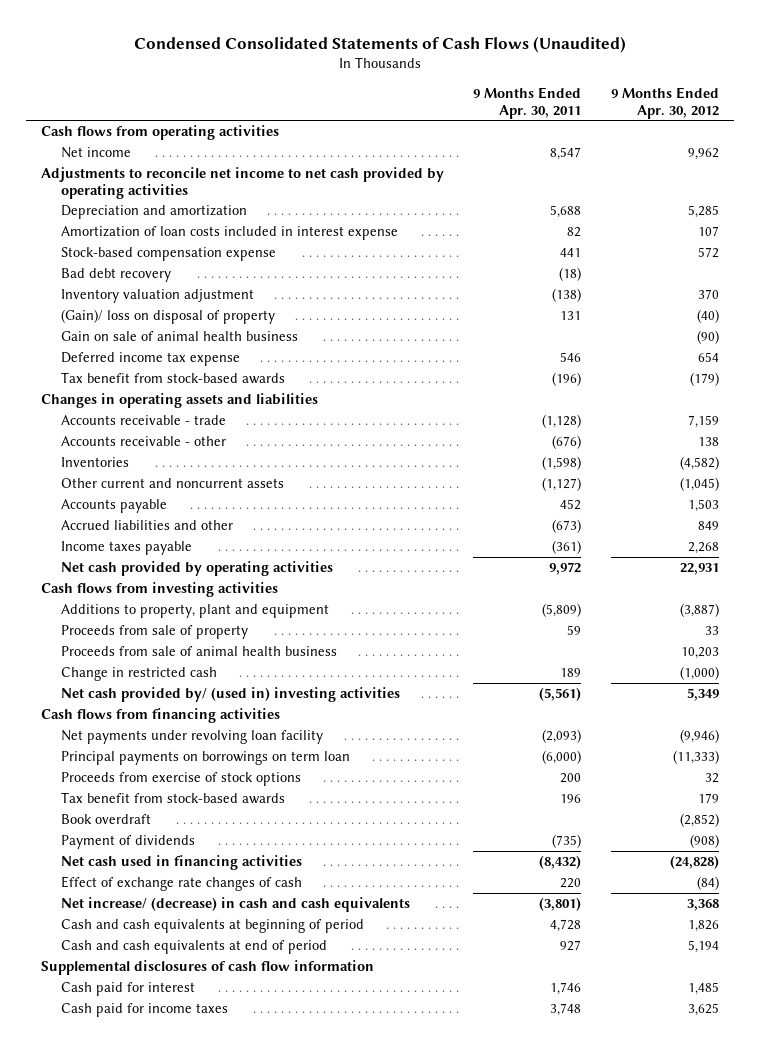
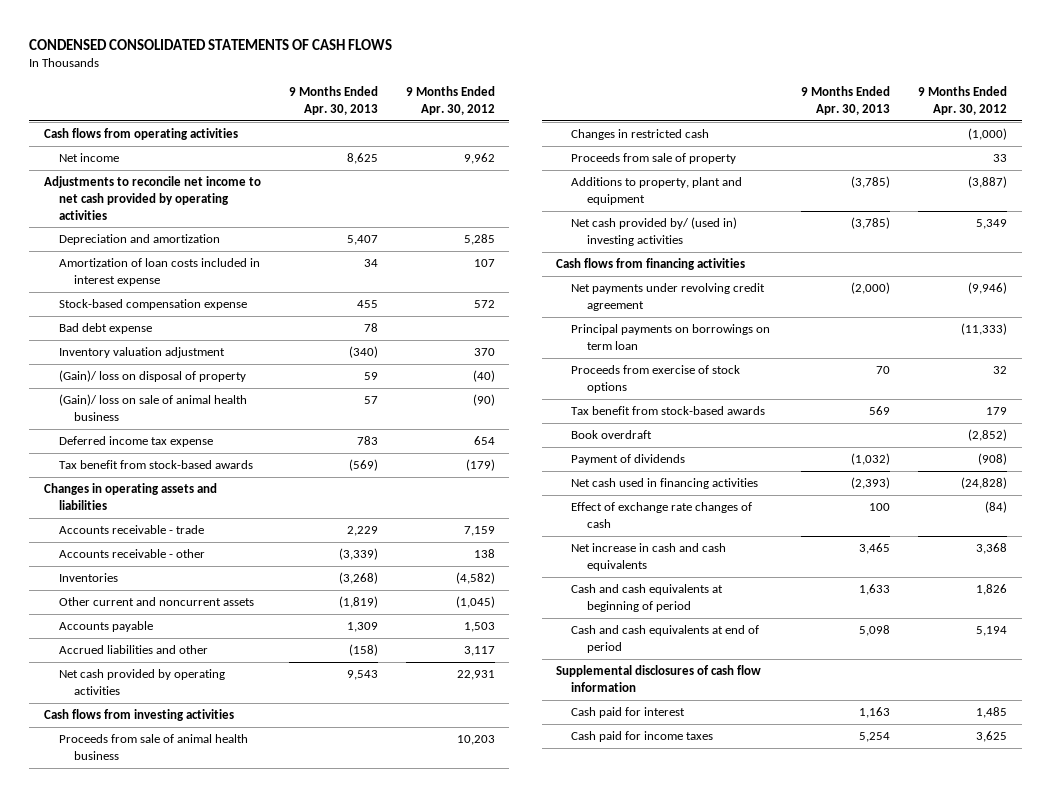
[133,35,626,53] Condensed Consolidated Statements of Cash Flows (Unaudited) -> [29,38,393,50] CONDENSED CONSOLIDATED STATEMENTS OF CASH FLOWS
[473,86,582,119] 9 Months Ended Apr. 30, 2011 -> none
none -> [288,86,378,115] 9 Months Ended Apr. 30, 2013
[60,268,171,283] Bad debt recovery -> [58,323,152,335] Bad debt expense
[60,331,298,342] Gain on sale of animal health business -> [58,394,247,421] (Gain)/ loss on sale of animal health business
[60,541,192,556] Income taxes payable -> none
[698,521,720,531] 849 -> [464,646,496,657] 3,117
[60,667,217,682] Change in restricted cash -> [571,129,710,141] Changes in restricted cash
[60,625,248,640] Proceeds from sale of property -> [571,153,737,165] Proceeds from sale of property
[60,604,329,619] Additions to property, plant and equipment -> [571,177,743,205] Additions to property, plant and equipment
[60,730,323,745] Net payments under revolving loan facility -> [571,283,766,311] Net payments under revolving credit agreement
[60,897,410,913] Net increase/ (decrease) in cash and cash equivalents -> [571,543,727,571] Net increase in cash and cash equivalents

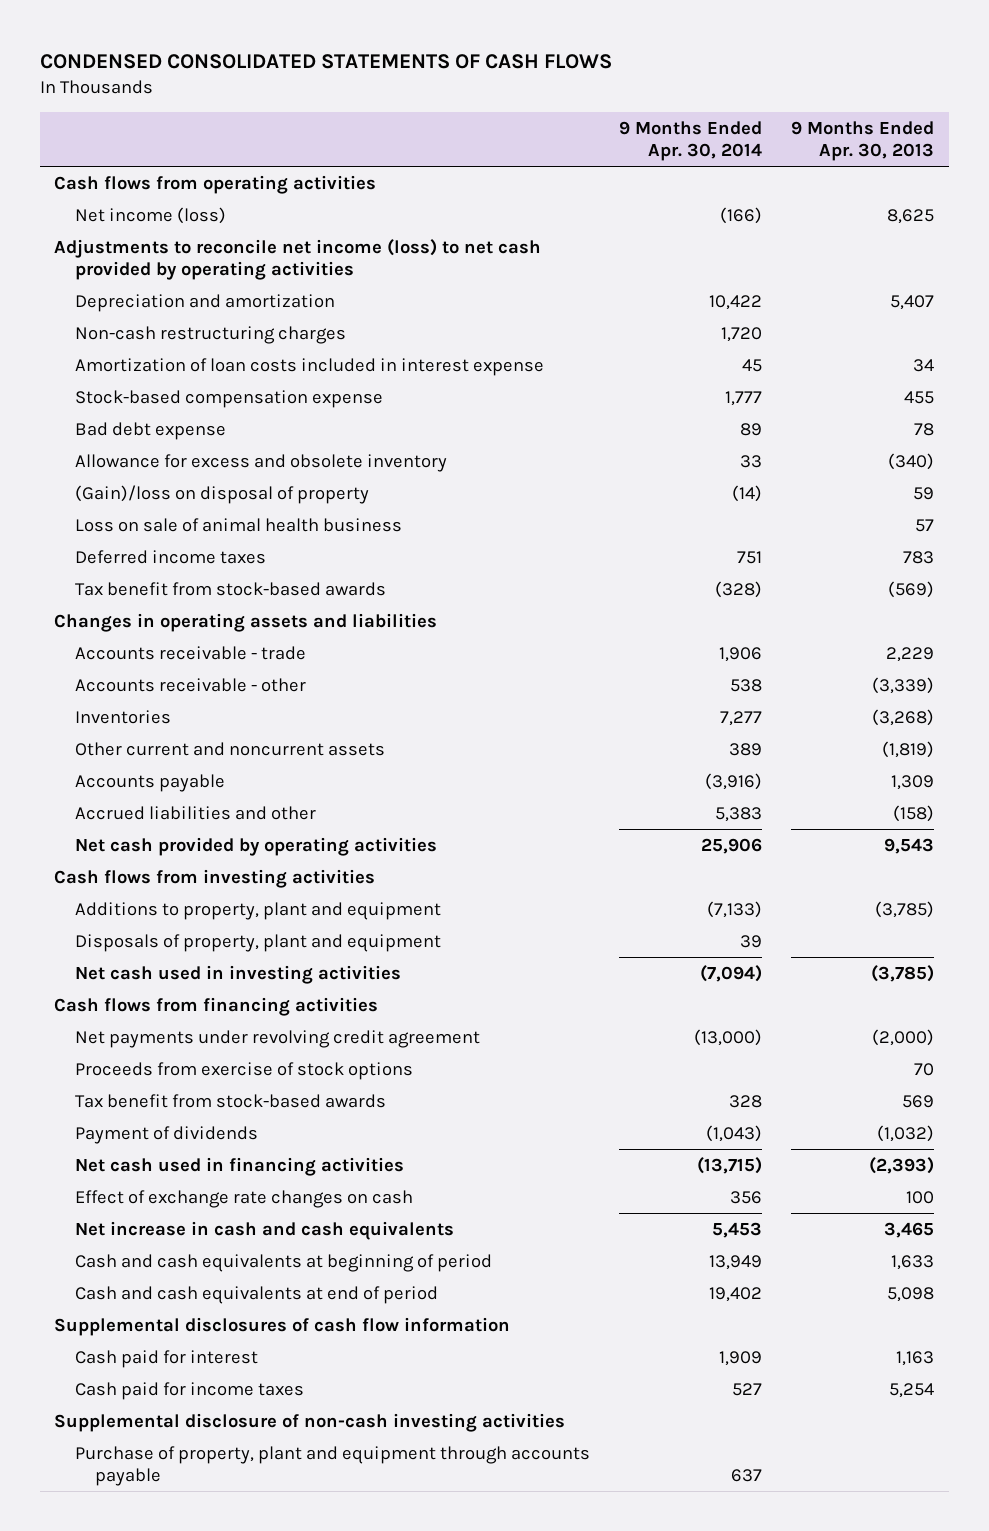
[406,86,496,115] 9 Months Ended Apr. 30, 2012 -> none
none -> [619,120,763,162] 9 Months Ended Apr. 30, 2014
[58,153,119,163] Net income -> [74,206,226,224] Net income (loss)
[43,176,261,220] Adjustments to reconcile net income to net cash provided by operating activities -> [54,238,542,281] Adjustments to reconcile net income (loss) to net cash provided by operating activities
none -> [74,325,346,344] Non-cash restructuring charges
[58,347,225,359] Inventory valuation adjustment -> [74,453,447,472] Allowance for excess and obsolete inventory
[58,370,246,383] (Gain)/ loss on disposal of property -> [74,484,369,504] (Gain)/loss on disposal of property
[58,394,247,421] (Gain)/ loss on sale of animal health business -> [74,517,402,532] Loss on sale of animal health business
[58,436,213,448] Deferred income tax expense -> [74,549,266,564] Deferred income taxes
[58,734,248,760] Proceeds from sale of animal health business -> none
[571,129,710,141] Changes in restricted cash -> none
[571,153,737,165] Proceeds from sale of property -> none
none -> [74,933,441,952] Disposals of property, plant and equipment
[571,217,738,246] Net cash provided by/ (used in) investing activities -> [74,964,401,984] Net cash used in investing activities
[571,324,771,350] Principal payments on borrowings on term loan -> none
[571,430,653,440] Book overdraft -> none
[571,502,753,528] Effect of exchange rate changes of cash -> [74,1189,413,1208] Effect of exchange rate changes on cash
none -> [54,1412,566,1432] Supplemental disclosure of non-cash investing activities
none -> [74,1445,590,1487] Purchase of property, plant and equipment through accounts payable

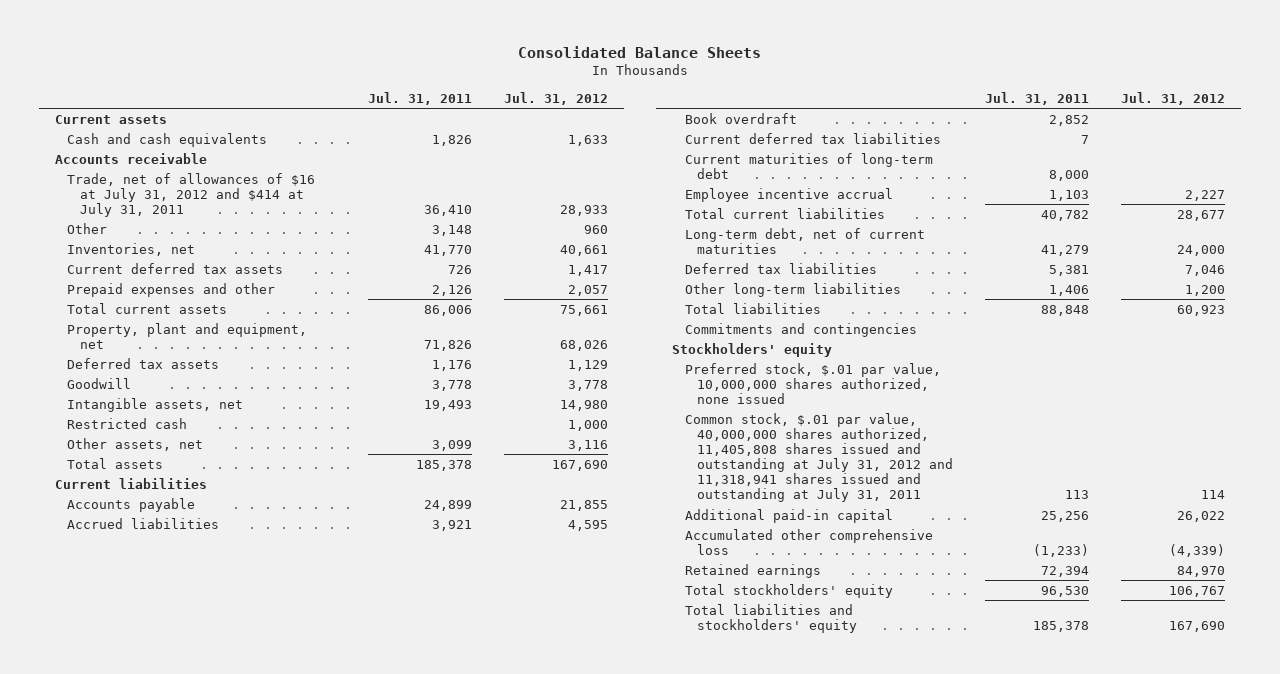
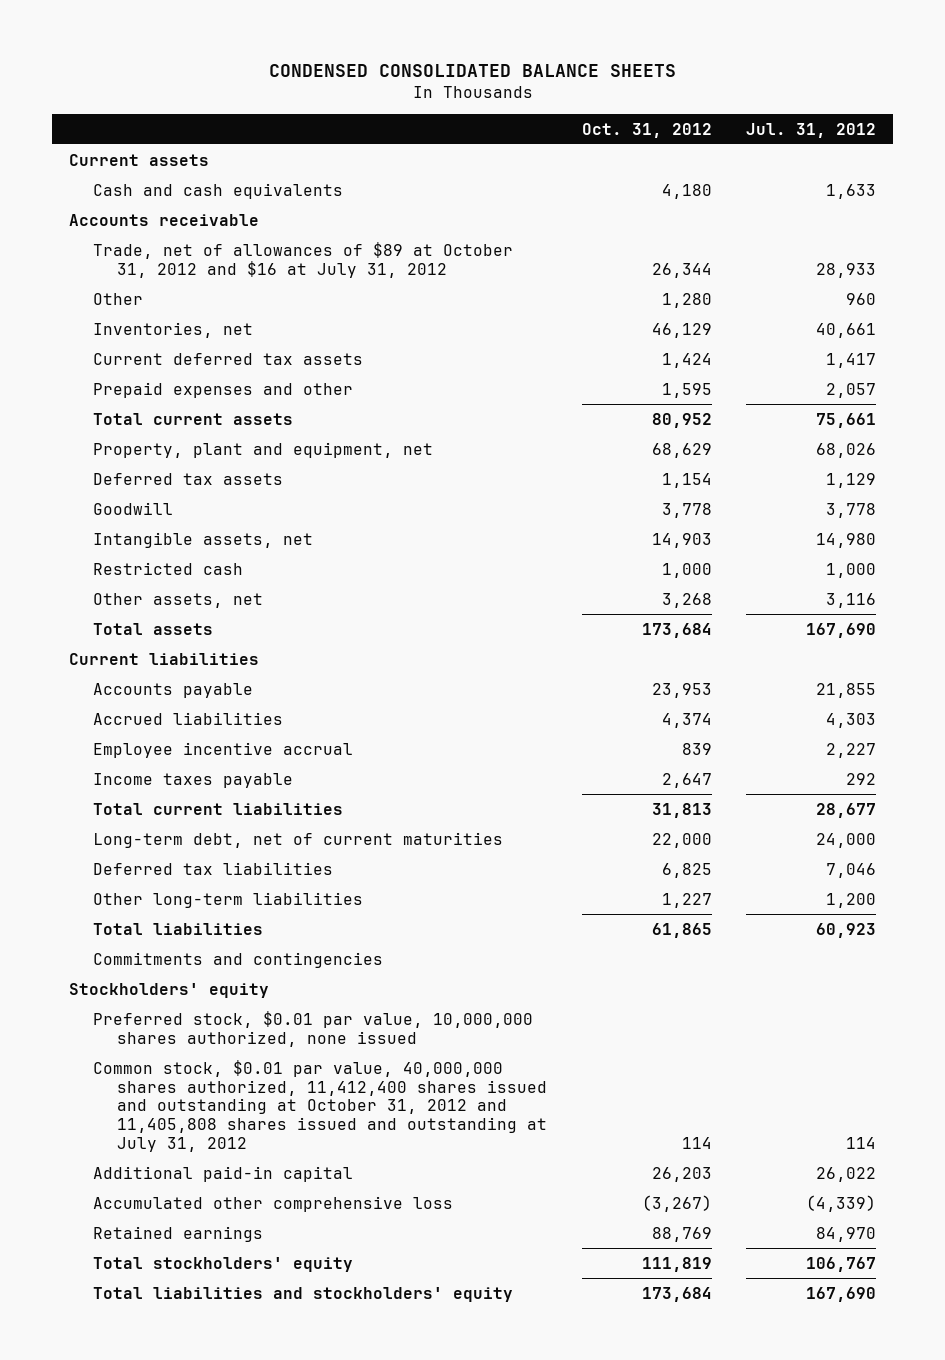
[518,46,762,59] Consolidated Balance Sheets -> [268,63,676,77] CONDENSED CONSOLIDATED BALANCE SHEETS
[368,91,473,105] Jul. 31, 2011 -> none
none -> [581,122,712,138] Oct. 31, 2012
[67,172,316,217] Trade, net of allowances of $16 at July 31, 2012 and $414 at July 31, 2011 -> [93,241,514,278] Trade, net of allowances of $89 at October 31, 2012 and $16 at July 31, 2012
[684,112,797,124] Book overdraft -> none
[684,132,941,144] Current deferred tax liabilities -> none
[684,152,933,179] Current maturities of long-term debt -> none
[568,519,609,531] 4,595 -> [825,712,876,728] 4,303
none -> [93,772,294,788] Income taxes payable
[684,362,941,404] Preferred stock, $.01 par value, 10,000,000 shares authorized, none issued -> [93,1010,534,1047] Preferred stock, $0.01 par value, 10,000,000 shares authorized, none issued
[684,412,954,503] Common stock, $.01 par value, 40,000,000 shares authorized, 11,405,808 shares issued and outstanding at July 31, 2012 and 11,318,941 shares issued and outstanding at July 31, 2011 -> [93,1059,548,1153] Common stock, $0.01 par value, 40,000,000 shares authorized, 11,412,400 shares issued and outstanding at October 31, 2012 and 11,405,808 shares issued and outstanding at July 31, 2012

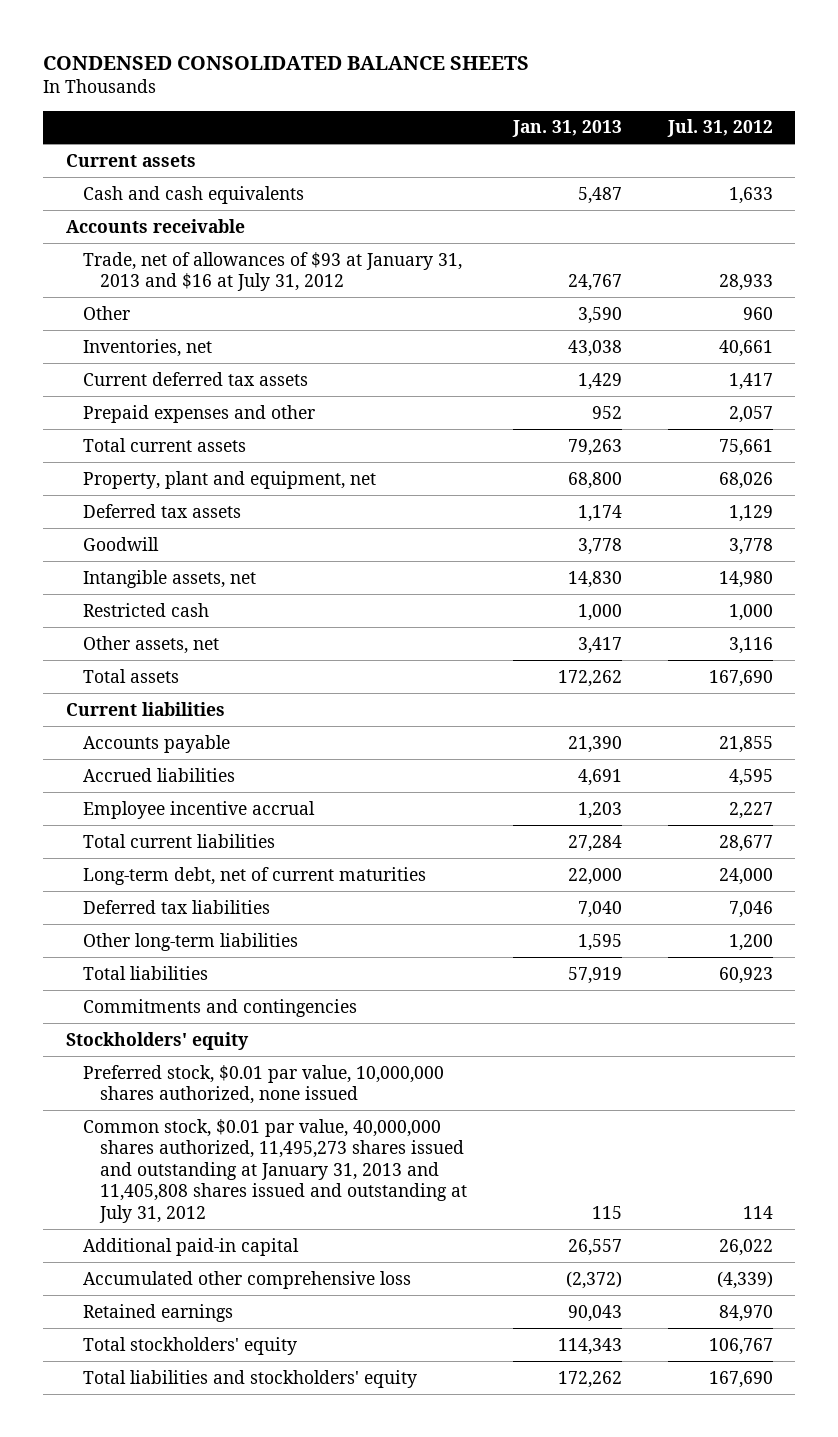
[581,122,712,138] Oct. 31, 2012 -> none
none -> [511,120,622,138] Jan. 31, 2013
[93,241,514,278] Trade, net of allowances of $89 at October 31, 2012 and $16 at July 31, 2012 -> [82,251,462,292] Trade, net of allowances of $93 at January 31, 2013 and $16 at July 31, 2012
[825,712,876,728] 4,303 -> [728,768,773,786] 4,595
[93,772,294,788] Income taxes payable -> none
[93,1059,548,1153] Common stock, $0.01 par value, 40,000,000 shares authorized, 11,412,400 shares issued and outstanding at October 31, 2012 and 11,405,808 shares issued and outstanding at July 31, 2012 -> [82,1118,468,1223] Common stock, $0.01 par value, 40,000,000 shares authorized, 11,495,273 shares issued and outstanding at January 31, 2013 and 11,405,808 shares issued and outstanding at July 31, 2012

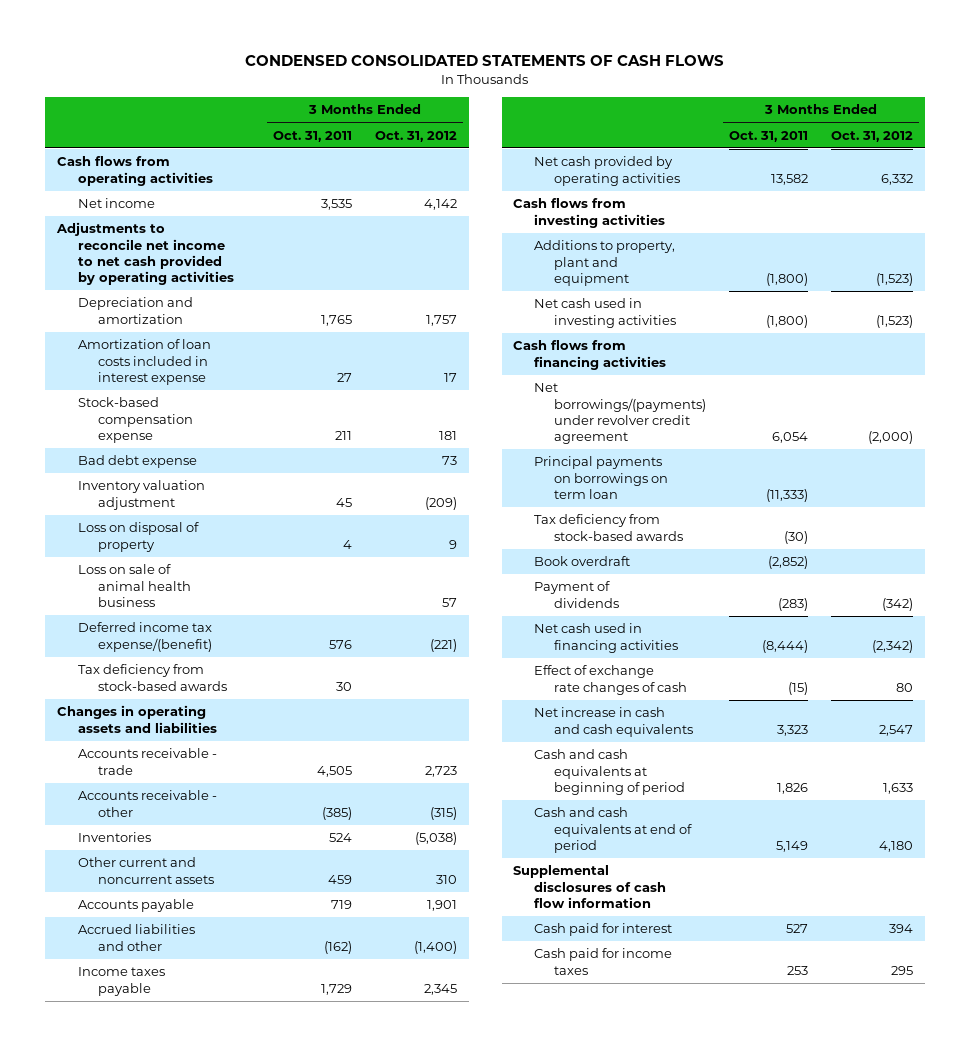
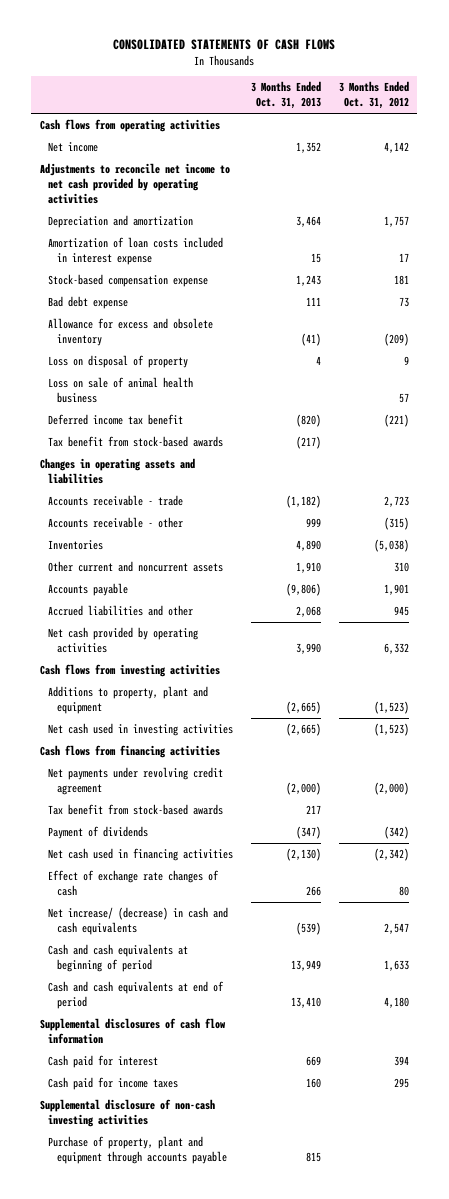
[245,54,725,66] CONDENSED CONSOLIDATED STATEMENTS OF CASH FLOWS -> [113,39,336,51] CONSOLIDATED STATEMENTS OF CASH FLOWS
[273,130,353,142] Oct. 31, 2011 -> none
none -> [251,81,322,110] 3 Months Ended Oct. 31, 2013
[77,480,205,510] Inventory valuation adjustment -> none
none -> [48,318,214,346] Allowance for excess and obsolete inventory
[77,622,213,652] Deferred income tax expense/(benefit) -> [48,414,184,426] Deferred income tax benefit
[77,664,228,691] Tax deficiency from stock-based awards -> [48,436,224,448] Tax benefit from stock-based awards
[77,967,165,996] Income taxes payable -> none
[414,940,458,954] (1,400) -> [393,606,409,617] 945
[533,456,669,499] Principal payments on borrowings on term loan -> none
[533,556,630,567] Book overdraft -> none
[533,383,707,445] Net borrowings/(payments) under revolver credit agreement -> [48,767,224,795] Net payments under revolving credit agreement
[533,514,684,541] Tax deficiency from stock-based awards -> [48,804,224,816] Tax benefit from stock-based awards
[533,707,694,737] Net increase in cash and cash equivalents -> [48,907,229,935] Net increase/ (decrease) in cash and cash equivalents
none -> [40,1099,216,1127] Supplemental disclosure of non-cash investing activities
none -> [48,1136,227,1164] Purchase of property, plant and equipment through accounts payable

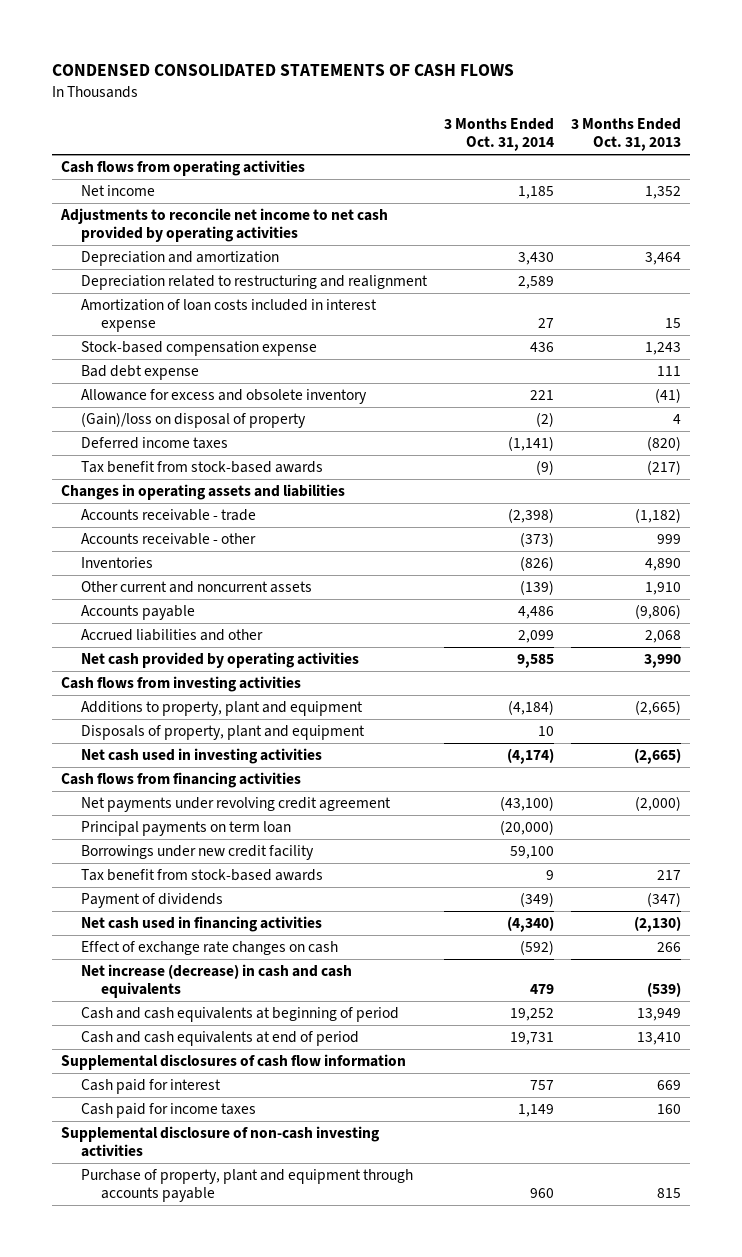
[113,39,336,51] CONSOLIDATED STATEMENTS OF CASH FLOWS -> [51,63,514,76] CONDENSED CONSOLIDATED STATEMENTS OF CASH FLOWS
[338,81,409,110] 3 Months Ended Oct. 31, 2012 -> none
none -> [443,118,554,152] 3 Months Ended Oct. 31, 2014
none -> [80,275,428,291] Depreciation related to restructuring and realignment
[48,377,194,403] Loss on sale of animal health business -> none
[48,355,189,369] Loss on disposal of property -> [80,412,306,429] (Gain)/loss on disposal of property
[48,414,184,426] Deferred income tax benefit -> [80,437,228,450] Deferred income taxes
none -> [80,725,365,741] Disposals of property, plant and equipment
none -> [80,821,291,837] Principal payments on term loan
none -> [80,845,314,861] Borrowings under new credit facility
[48,870,220,896] Effect of exchange rate changes of cash -> [80,941,338,956] Effect of exchange rate changes on cash
[48,907,229,935] Net increase/ (decrease) in cash and cash equivalents -> [80,964,352,999] Net increase (decrease) in cash and cash equivalents

